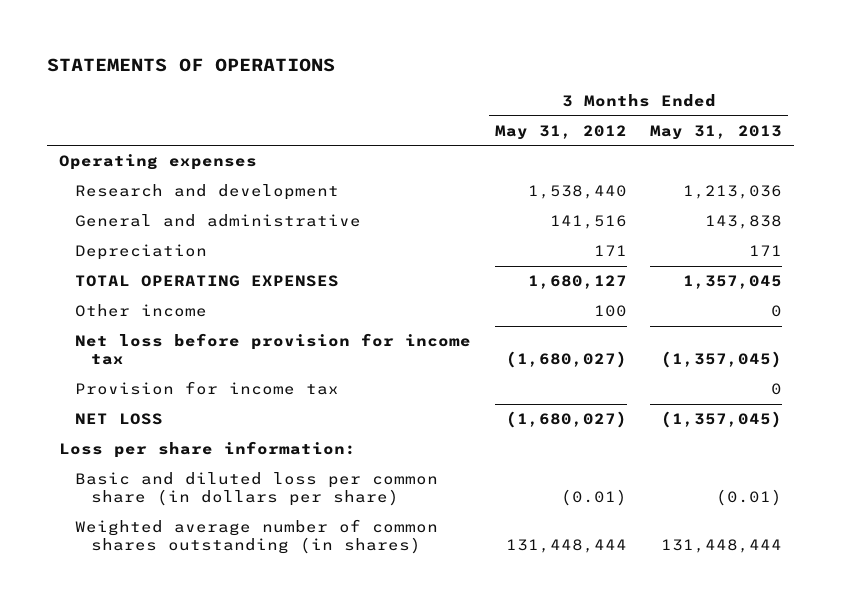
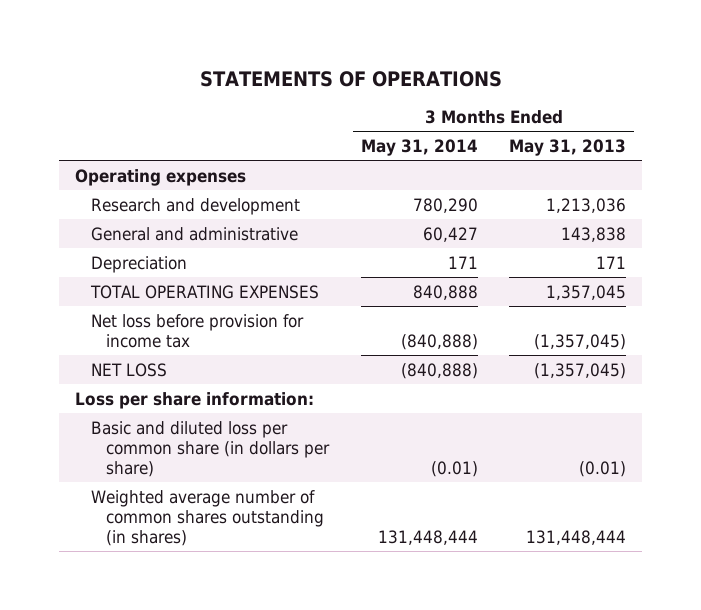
[494,124,627,140] May 31, 2012 -> none
none -> [360,139,478,157] May 31, 2014
[75,304,208,318] Other income -> none
[75,381,340,396] Provision for income tax -> none

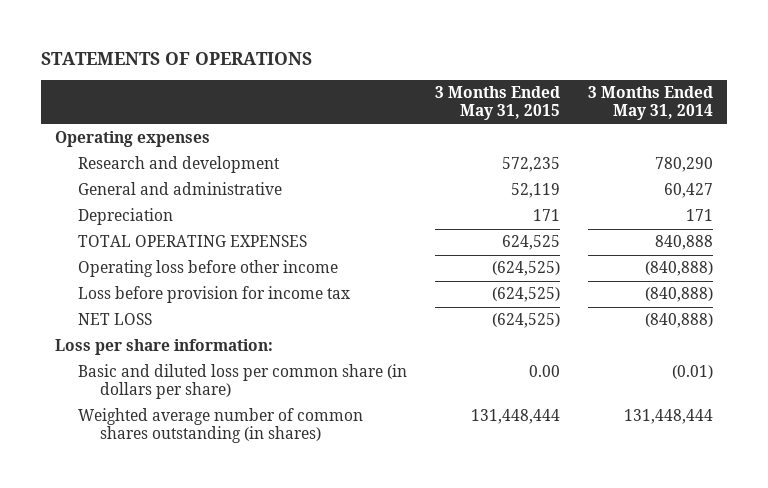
[509,139,627,157] May 31, 2013 -> none
none -> [434,86,560,121] 3 Months Ended May 31, 2015
none -> [77,260,338,278] Operating loss before other income
[90,313,304,348] Net loss before provision for income tax -> [77,286,350,304] Loss before provision for income tax

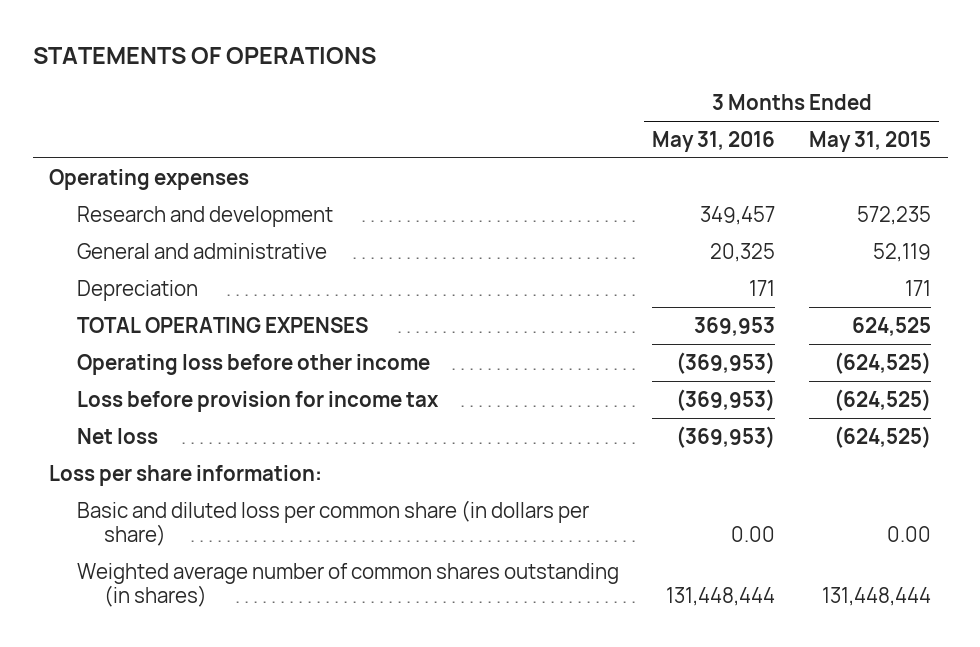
[588,86,714,121] 3 Months Ended May 31, 2014 -> none
none -> [652,130,776,152] May 31, 2016
[77,313,152,326] NET LOSS -> [76,427,158,444] Net loss

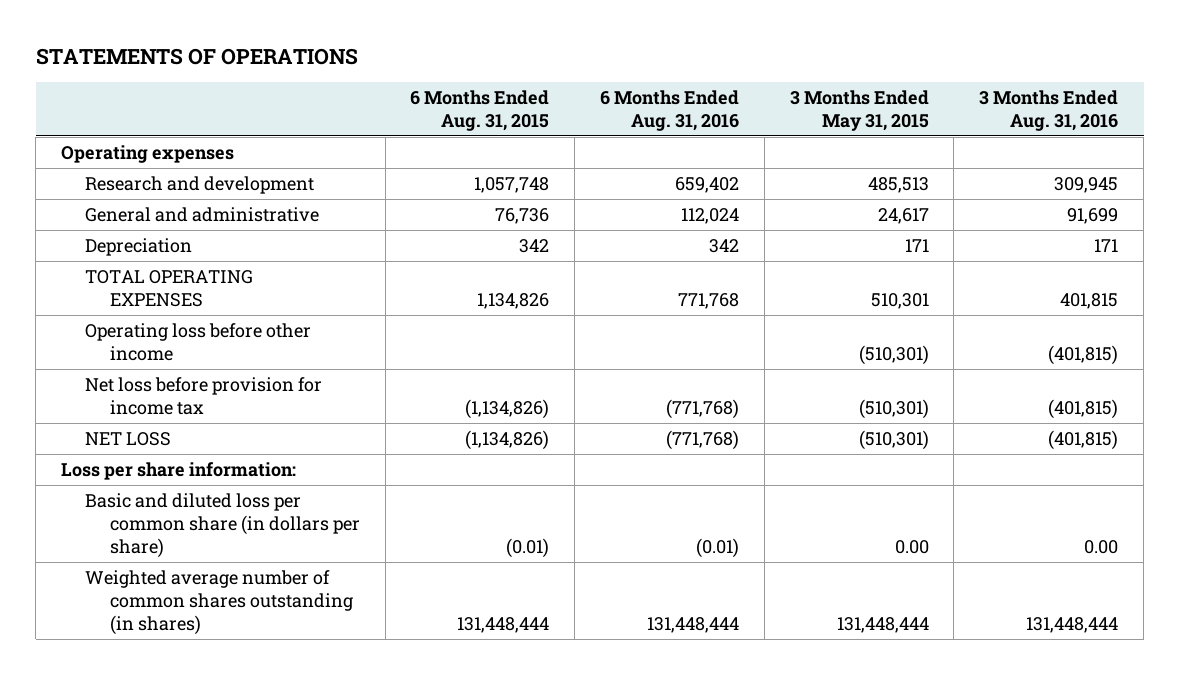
[652,130,776,152] May 31, 2016 -> none
none -> [410,89,550,132] 6 Months Ended Aug. 31, 2015
none -> [600,89,740,132] 6 Months Ended Aug. 31, 2016
none -> [979,89,1119,132] 3 Months Ended Aug. 31, 2016
[856,205,931,225] 572,235 -> [867,176,929,193] 485,513
[872,242,931,262] 52,119 -> [877,207,929,224] 24,617
[851,316,931,336] 624,525 -> [870,293,929,310] 510,301
[833,351,931,374] (624,525) -> [858,345,929,366] (510,301)
[76,390,439,412] Loss before provision for income tax -> [85,376,323,416] Net loss before provision for income tax
[833,388,931,411] (624,525) -> [858,399,929,420] (510,301)
[76,427,158,444] Net loss -> [85,431,172,446] NET LOSS
[833,425,931,448] (624,525) -> [858,429,929,450] (510,301)

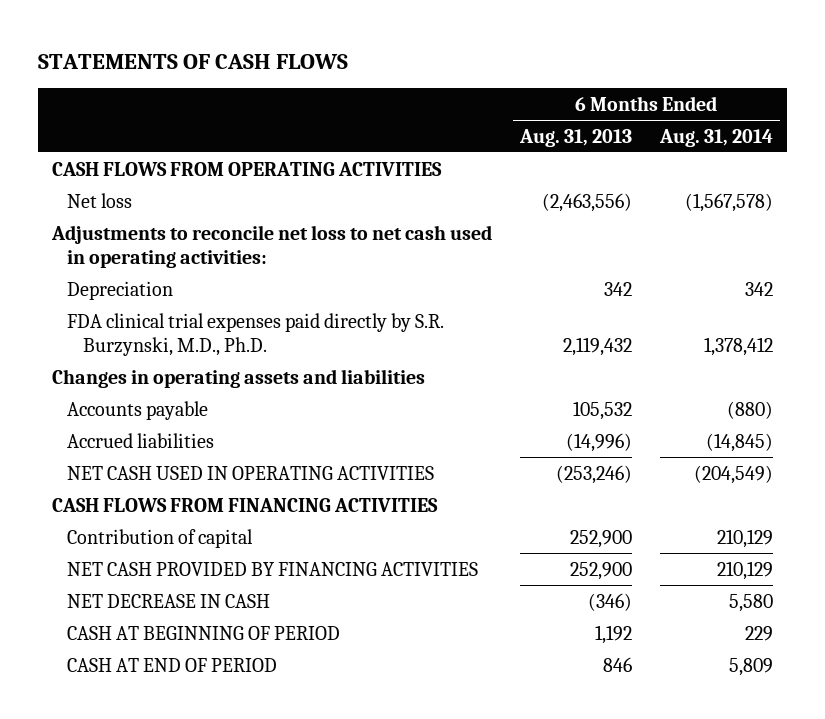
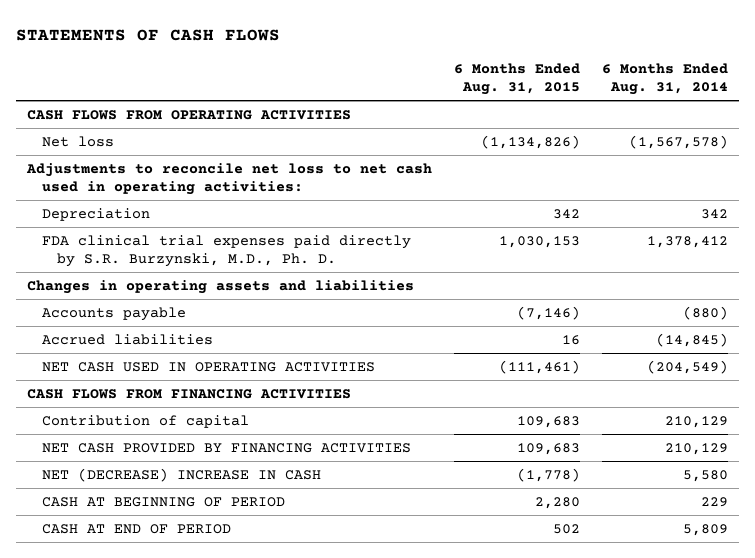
[518,128,632,147] Aug. 31, 2013 -> none
none -> [454,62,581,96] 6 Months Ended Aug. 31, 2015
[67,312,445,357] FDA clinical trial expenses paid directly by S.R. Burzynski, M.D., Ph.D. -> [42,234,412,268] FDA clinical trial expenses paid directly by S.R. Burzynski, M.D., Ph. D.
[67,593,271,608] NET DECREASE IN CASH -> [42,467,322,482] NET (DECREASE) INCREASE IN CASH

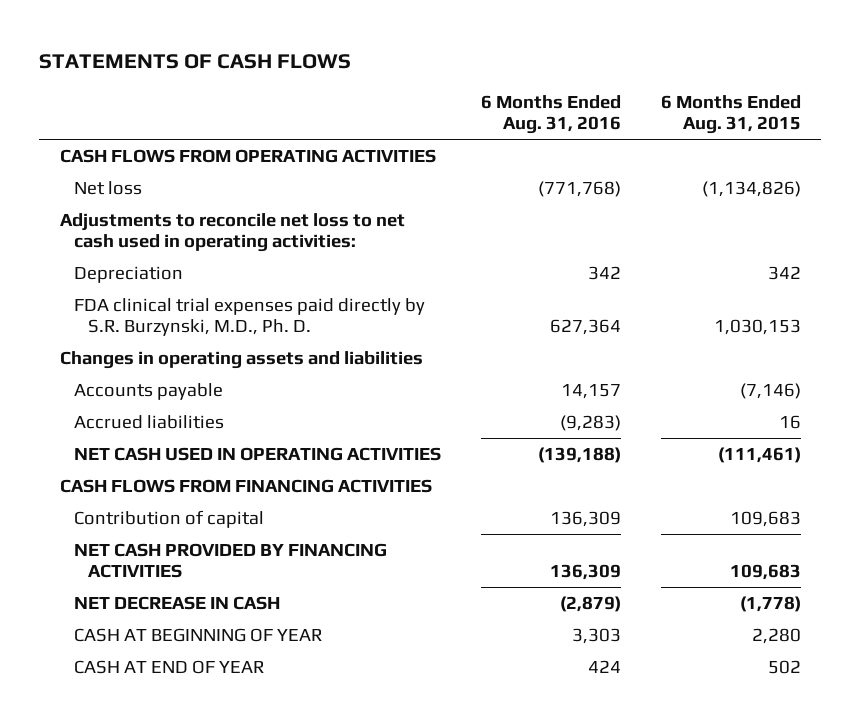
[601,62,728,96] 6 Months Ended Aug. 31, 2014 -> none
none -> [480,94,621,135] 6 Months Ended Aug. 31, 2016
[42,467,322,482] NET (DECREASE) INCREASE IN CASH -> [73,595,280,610] NET DECREASE IN CASH
[42,496,286,507] CASH AT BEGINNING OF PERIOD -> [73,627,322,642] CASH AT BEGINNING OF YEAR
[42,523,232,534] CASH AT END OF PERIOD -> [73,659,264,674] CASH AT END OF YEAR

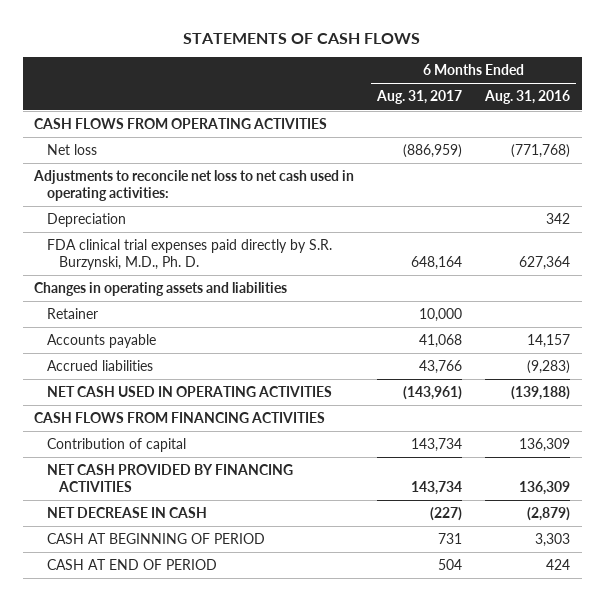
[661,94,802,135] 6 Months Ended Aug. 31, 2015 -> none
none -> [376,90,463,105] Aug. 31, 2017
none -> [46,308,98,320] Retainer
[73,627,322,642] CASH AT BEGINNING OF YEAR -> [46,533,265,545] CASH AT BEGINNING OF PERIOD
[73,659,264,674] CASH AT END OF YEAR -> [46,559,217,571] CASH AT END OF PERIOD

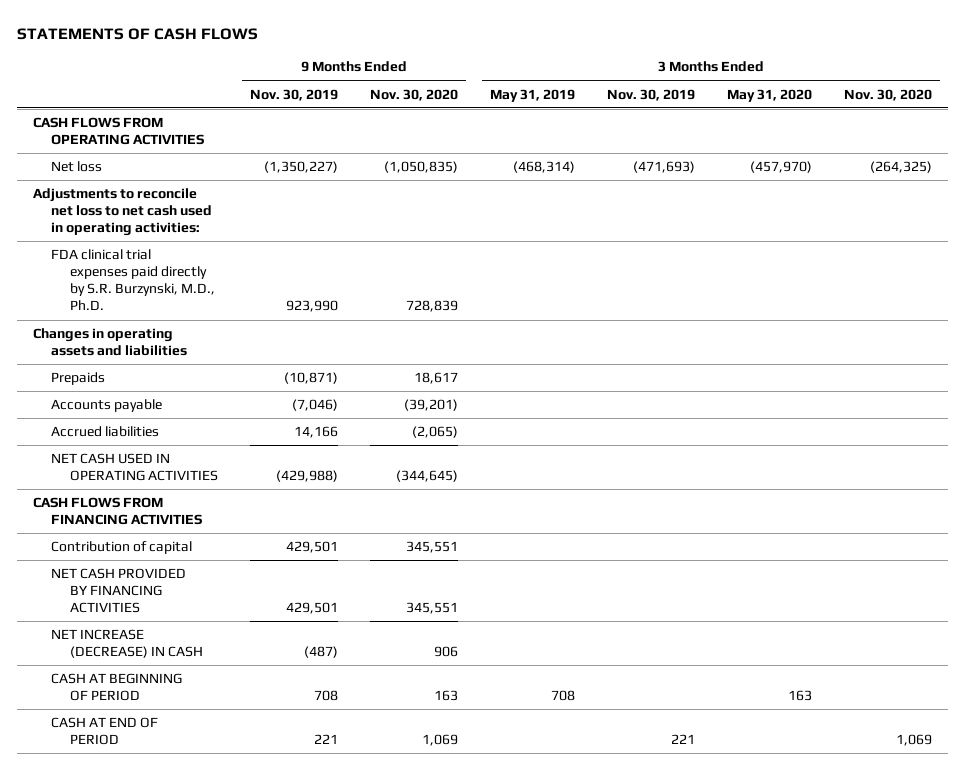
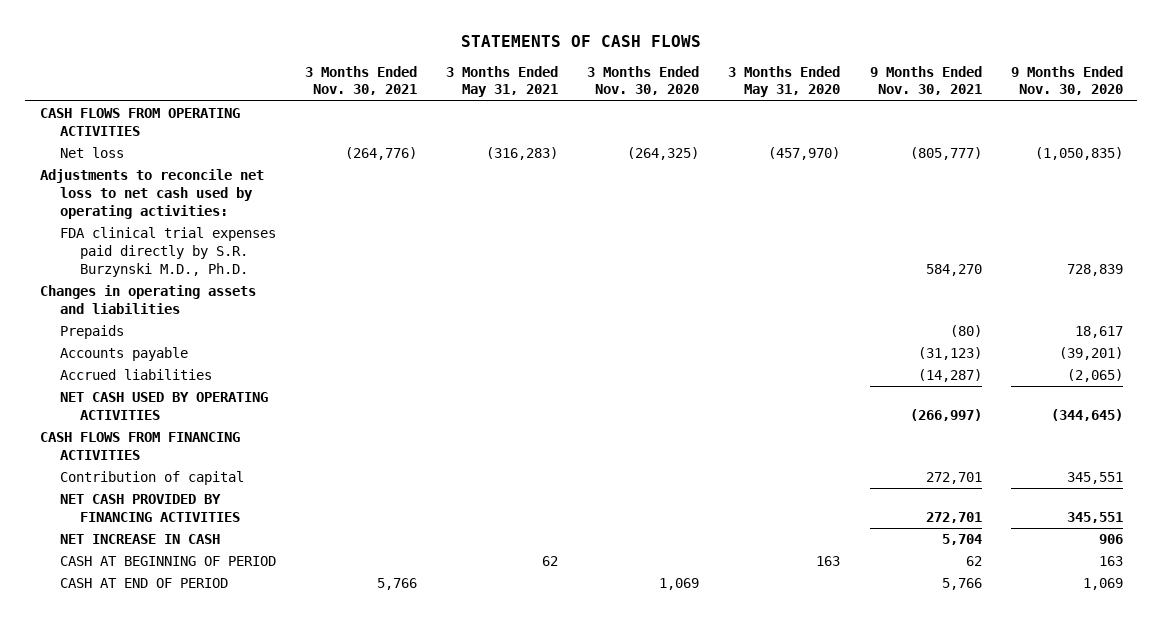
[249,88,338,101] Nov. 30, 2019 -> none
[489,88,575,102] May 31, 2019 -> none
[606,88,695,101] Nov. 30, 2019 -> none
none -> [305,65,418,96] 3 Months Ended Nov. 30, 2021
none -> [446,65,559,98] 3 Months Ended May 31, 2021
none -> [869,65,982,96] 9 Months Ended Nov. 30, 2021
[33,188,213,237] Adjustments to reconcile net loss to net cash used in operating activities: -> [39,169,264,219] Adjustments to reconcile net loss to net cash used by operating activities:
[51,249,215,311] FDA clinical trial expenses paid directly by S.R. Burzynski, M.D., Ph.D. -> [59,227,276,277] FDA clinical trial expenses paid directly by S.R. Burzynski M.D., Ph.D.
[51,453,218,482] NET CASH USED IN OPERATING ACTIVITIES -> [59,392,268,421] NET CASH USED BY OPERATING ACTIVITIES
[51,629,203,659] NET INCREASE (DECREASE) IN CASH -> [59,534,220,545] NET INCREASE IN CASH

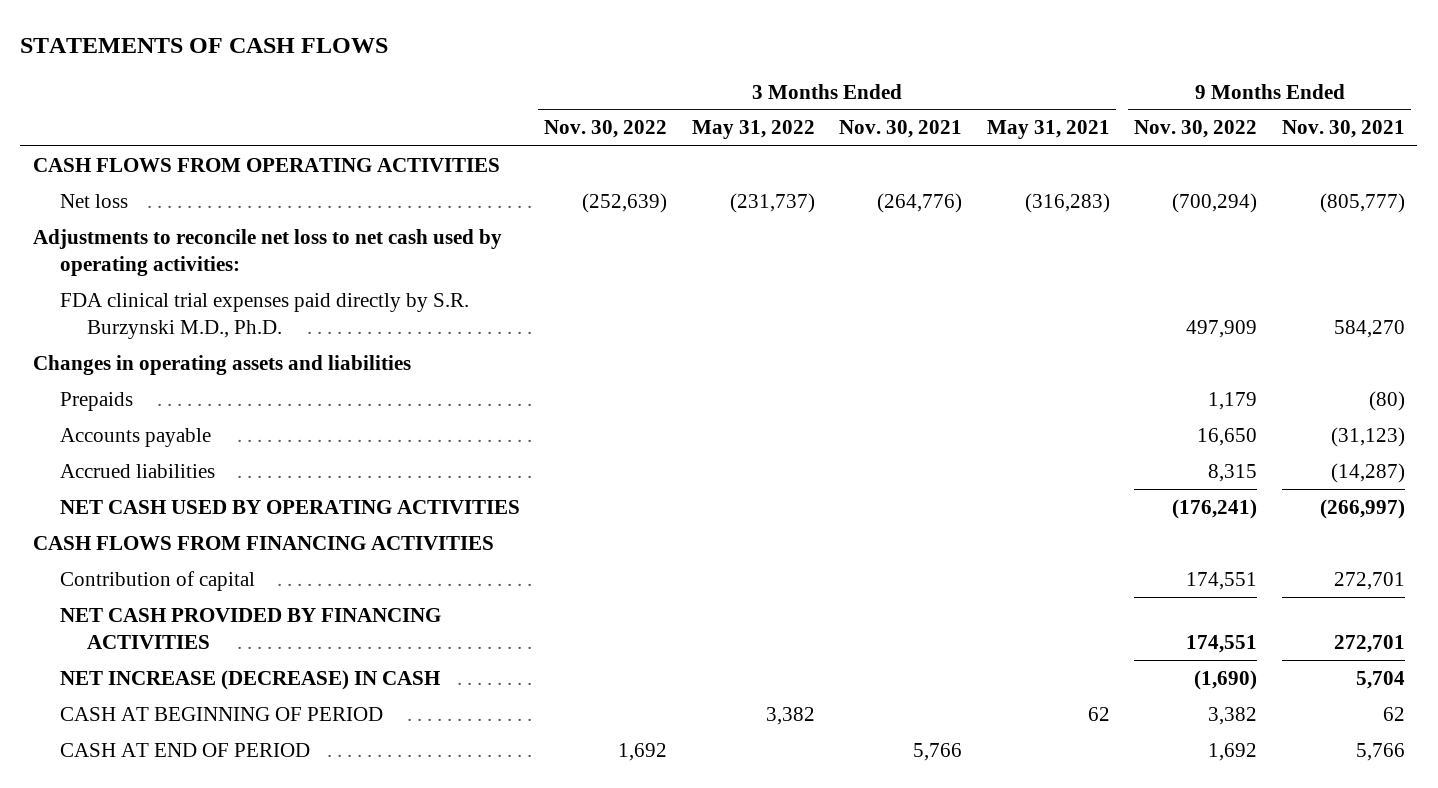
[587,65,700,96] 3 Months Ended Nov. 30, 2020 -> none
[728,65,841,98] 3 Months Ended May 31, 2020 -> none
[1010,65,1123,96] 9 Months Ended Nov. 30, 2020 -> none
none -> [544,120,668,139] Nov. 30, 2022
none -> [691,120,815,140] May 31, 2022
none -> [1134,120,1258,139] Nov. 30, 2022
[59,534,220,545] NET INCREASE IN CASH -> [59,669,440,690] NET INCREASE (DECREASE) IN CASH

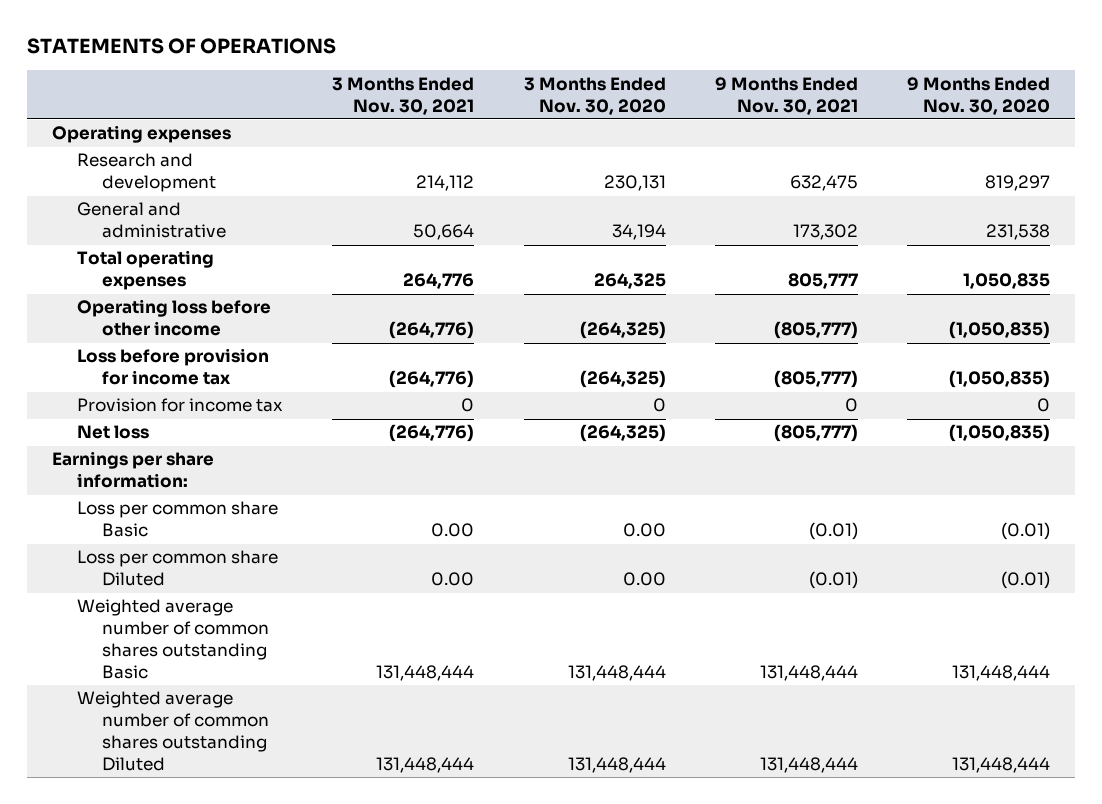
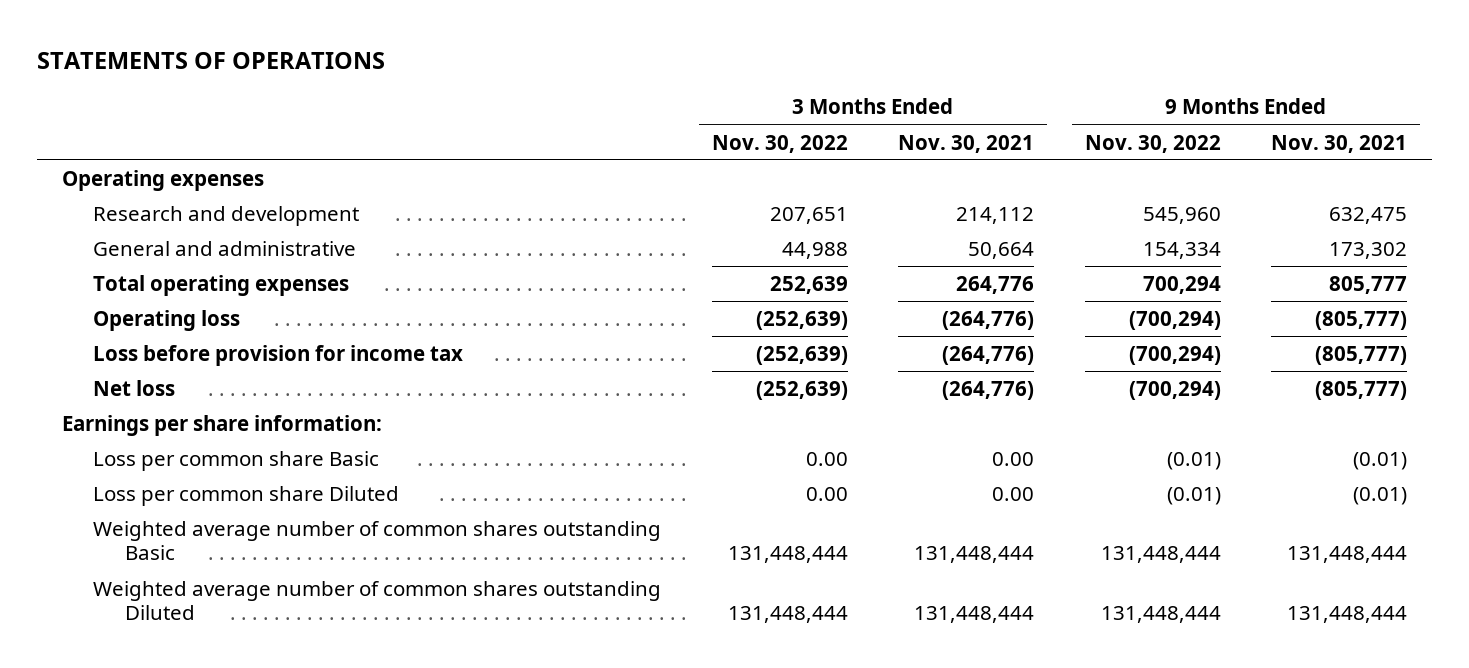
[523,76,666,115] 3 Months Ended Nov. 30, 2020 -> none
[907,76,1051,115] 9 Months Ended Nov. 30, 2020 -> none
none -> [711,134,848,153] Nov. 30, 2022
none -> [1084,134,1221,153] Nov. 30, 2022
[76,299,271,337] Operating loss before other income -> [93,310,241,332] Operating loss
[76,398,283,413] Provision for income tax -> none

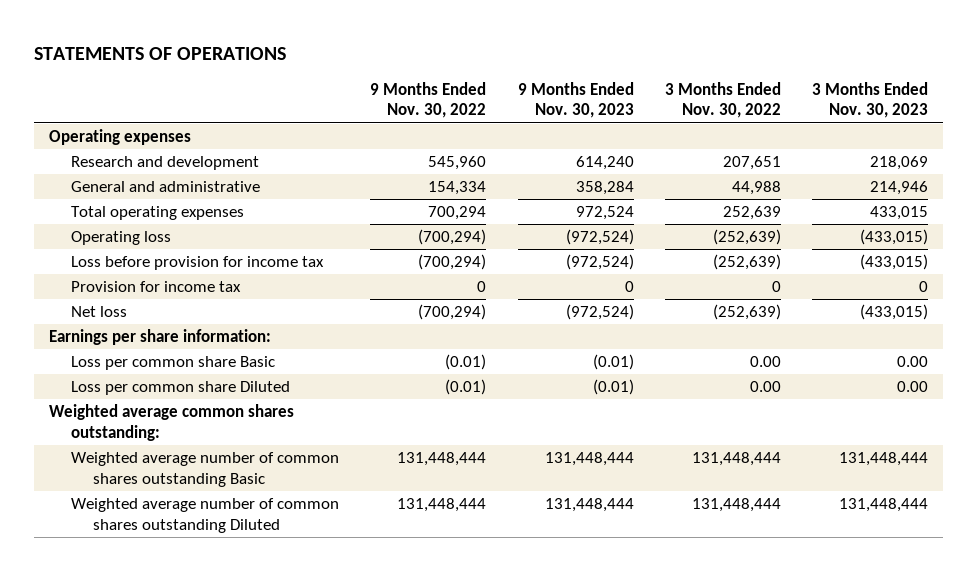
[898,134,1035,153] Nov. 30, 2021 -> none
[1271,134,1408,153] Nov. 30, 2021 -> none
none -> [517,81,634,119] 9 Months Ended Nov. 30, 2023
none -> [811,81,928,119] 3 Months Ended Nov. 30, 2023
none -> [71,281,242,293] Provision for income tax
none -> [49,404,295,441] Weighted average common shares outstanding:

